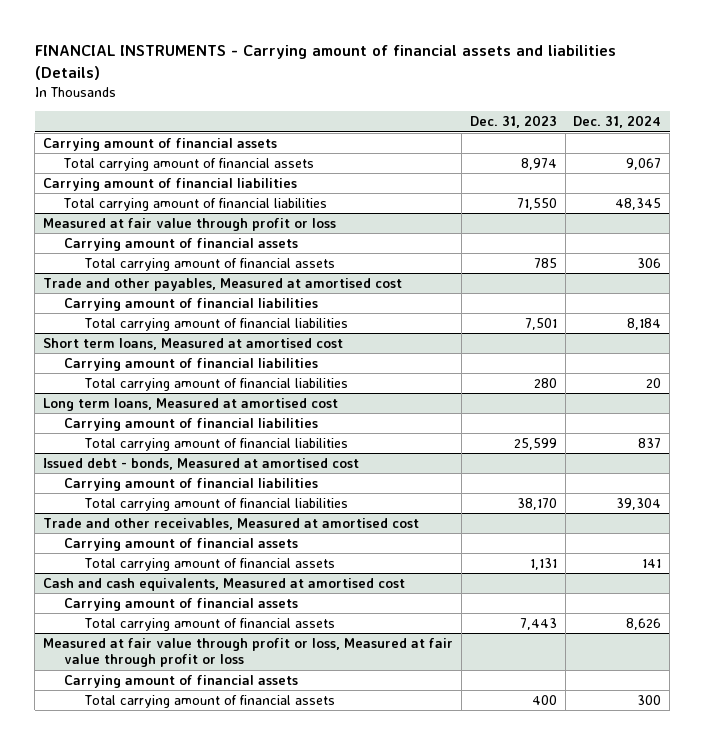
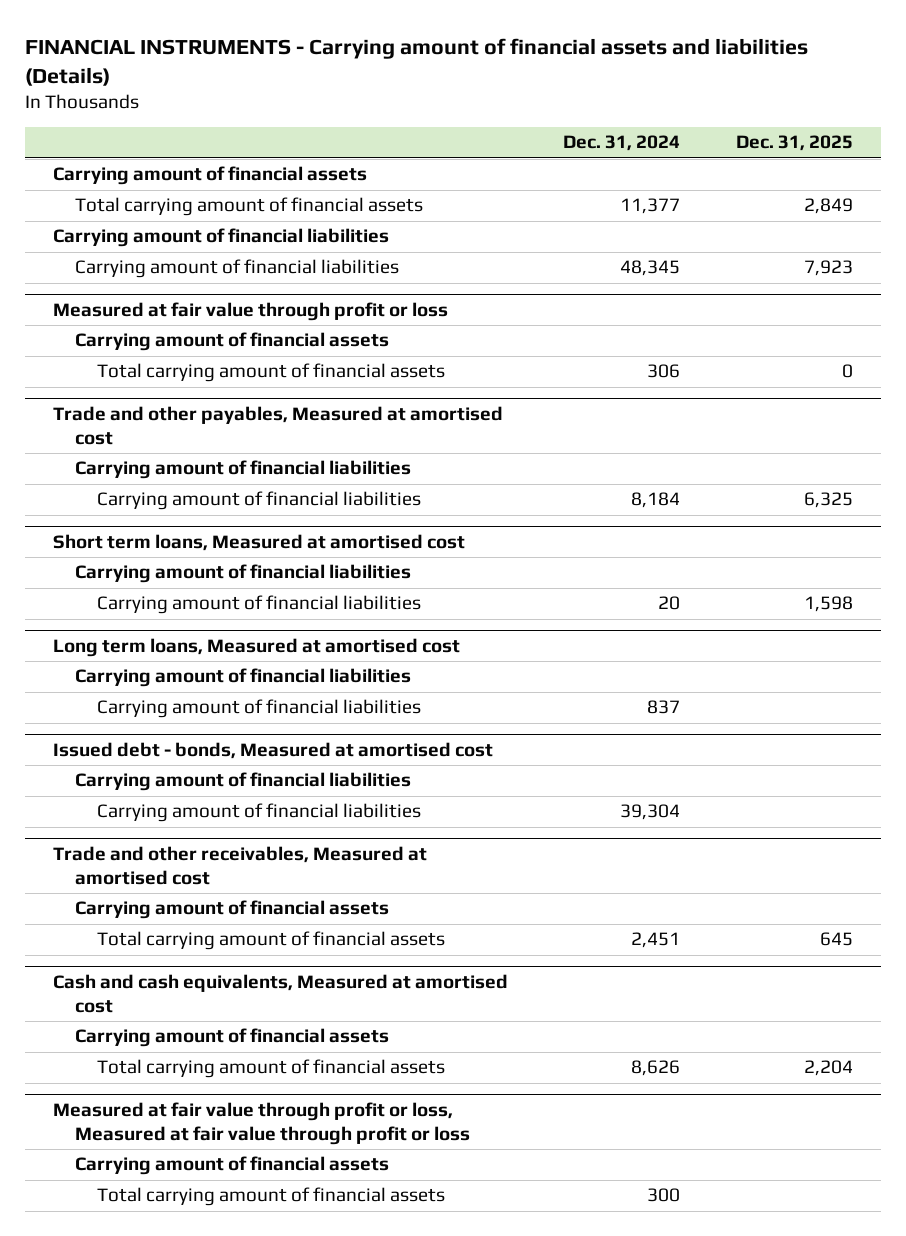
[469,115,557,129] Dec. 31, 2023 -> none
none -> [736,135,854,152] Dec. 31, 2025
[626,157,662,170] 9,067 -> [620,198,681,215] 11,377
[63,197,328,211] Total carrying amount of financial liabilities -> [74,259,399,279] Carrying amount of financial liabilities
[84,317,349,331] Total carrying amount of financial liabilities -> [96,491,421,511] Carrying amount of financial liabilities
[84,377,349,391] Total carrying amount of financial liabilities -> [96,595,421,615] Carrying amount of financial liabilities
[84,437,349,451] Total carrying amount of financial liabilities -> [96,699,421,719] Carrying amount of financial liabilities
[84,497,349,511] Total carrying amount of financial liabilities -> [96,803,421,823] Carrying amount of financial liabilities
[642,558,662,568] 141 -> [631,932,681,949] 2,451

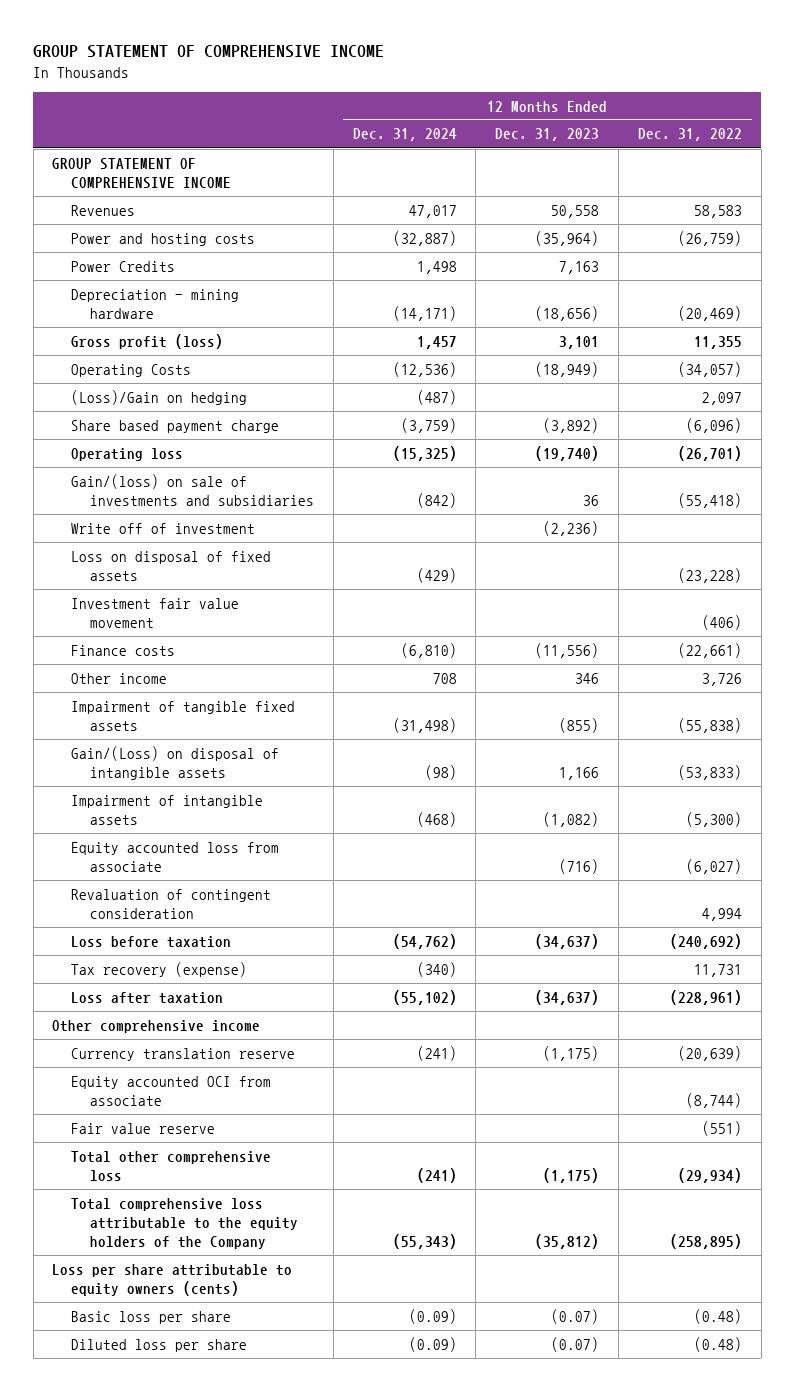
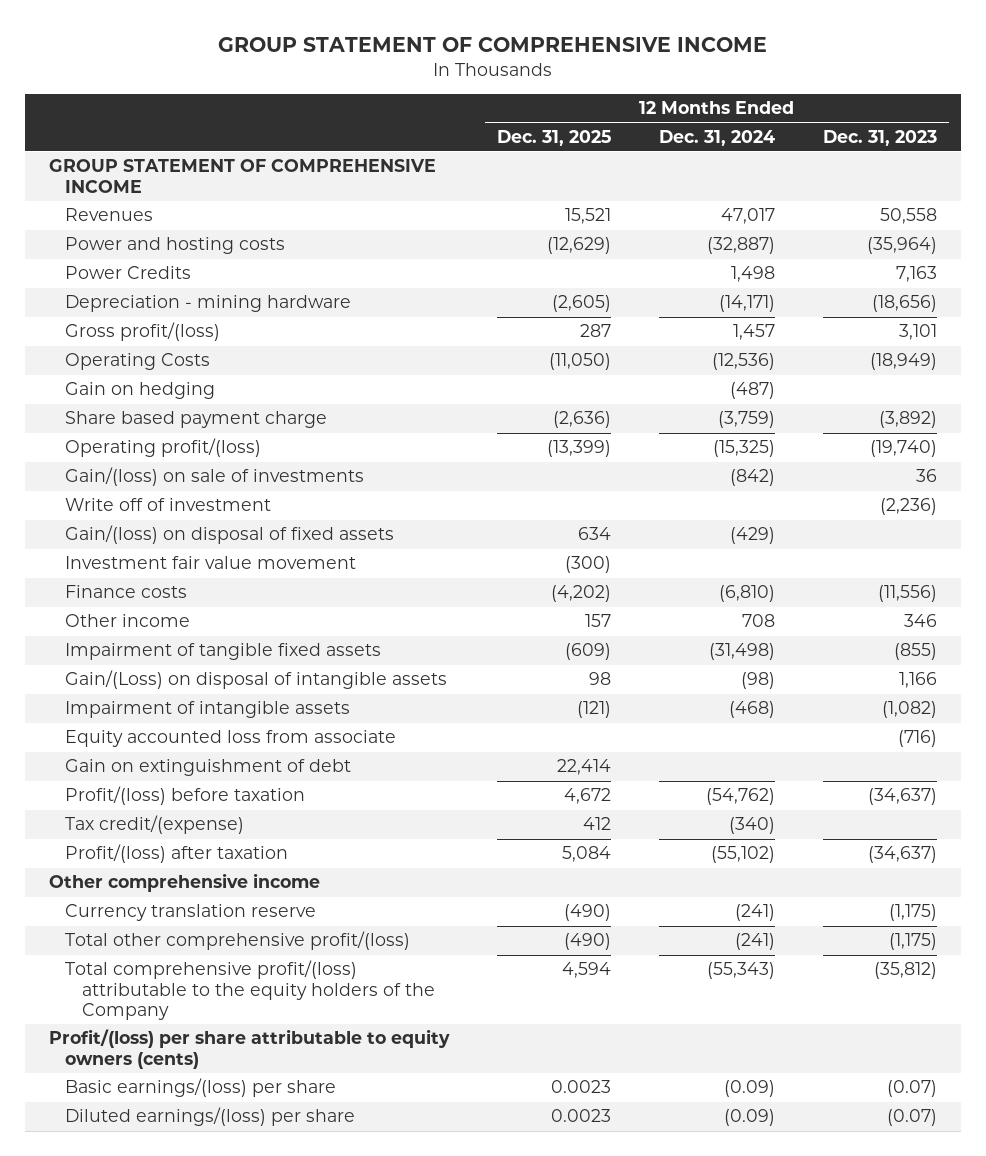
[637,128,742,142] Dec. 31, 2022 -> none
none -> [496,129,611,146] Dec. 31, 2025
[71,333,224,349] Gross profit (loss) -> [65,322,221,342] Gross profit/(loss)
[71,389,248,405] (Loss)/Gain on hedging -> [65,382,216,400] Gain on hedging
[71,447,184,461] Operating loss -> [65,438,262,458] Operating profit/(loss)
[71,473,315,506] Gain/(loss) on sale of investments and subsidiaries -> [65,467,365,487] Gain/(loss) on sale of investments
[71,550,272,581] Loss on disposal of fixed assets -> [65,525,395,545] Gain/(loss) on disposal of fixed assets
[71,888,272,919] Revaluation of contingent consideration -> none
none -> [65,759,352,777] Gain on extinguishment of debt
[71,935,232,948] Loss before taxation -> [65,786,306,806] Profit/(loss) before taxation
[71,961,248,977] Tax recovery (expense) -> [65,815,245,835] Tax credit/(expense)
[71,991,224,1004] Loss after taxation -> [65,844,289,864] Profit/(loss) after taxation
[71,1075,272,1106] Equity accounted OCI from associate -> none
[71,1122,216,1134] Fair value reserve -> none
[71,1150,272,1181] Total other comprehensive loss -> [65,931,411,951] Total other comprehensive profit/(loss)
[71,1197,299,1249] Total comprehensive loss attributable to the equity holders of the Company -> [65,960,435,1021] Total comprehensive profit/(loss) attributable to the equity holders of the Company
[52,1263,293,1296] Loss per share attributable to equity owners (cents) -> [48,1029,450,1069] Profit/(loss) per share attributable to equity owners (cents)
[71,1310,232,1324] Basic loss per share -> [65,1078,337,1098] Basic earnings/(loss) per share
[71,1338,248,1352] Diluted loss per share -> [65,1107,356,1127] Diluted earnings/(loss) per share

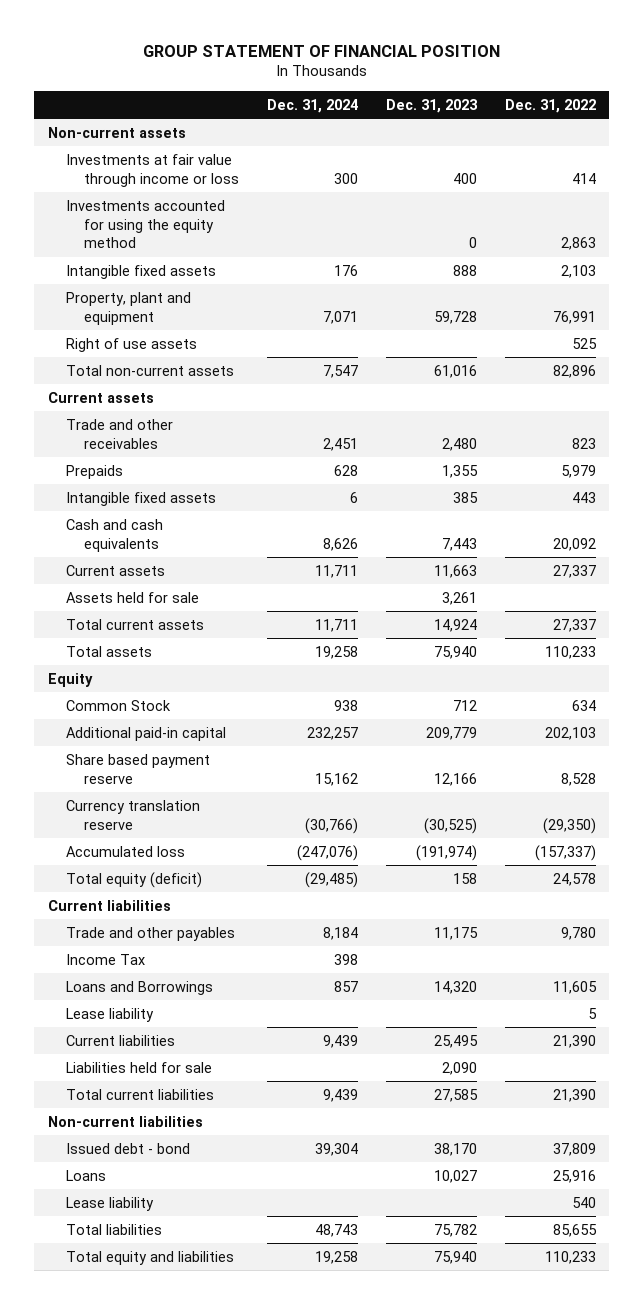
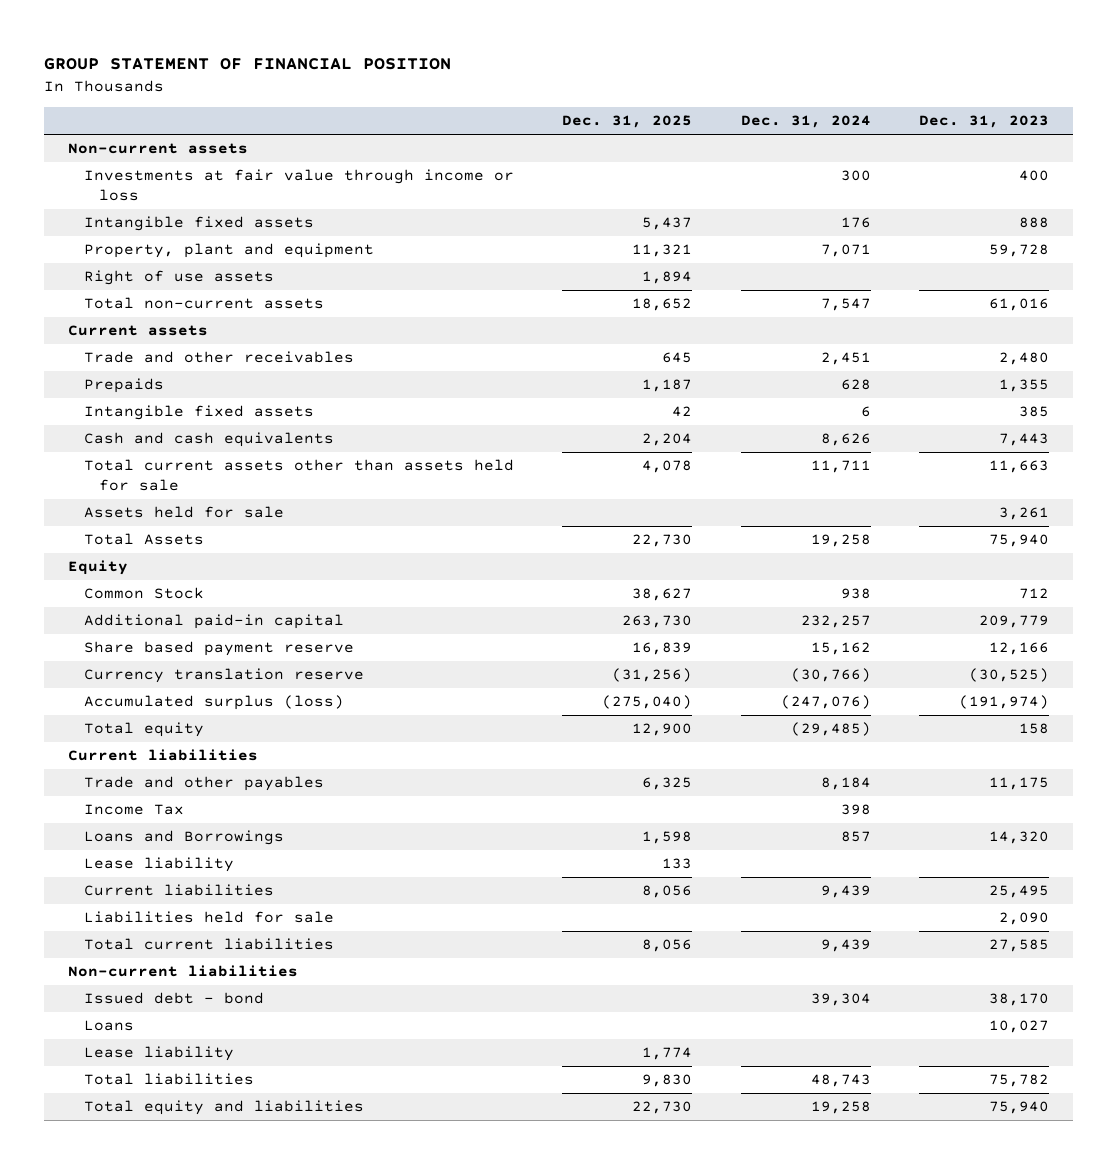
[504,98,596,113] Dec. 31, 2022 -> none
none -> [562,115,693,129] Dec. 31, 2025
[66,199,226,249] Investments accounted for using the equity method -> none
[66,564,166,576] Current assets -> [83,459,514,492] Total current assets other than assets held for sale
[66,618,205,630] Total current assets -> none
[66,645,153,657] Total assets -> [83,533,204,546] Total Assets
[66,845,186,857] Accumulated loss -> [83,695,344,711] Accumulated surplus (loss)
[66,871,203,888] Total equity (deficit) -> [83,722,204,738] Total equity

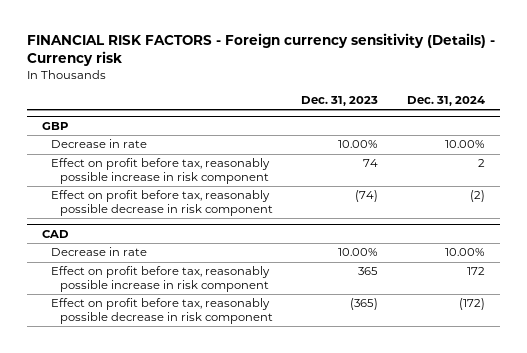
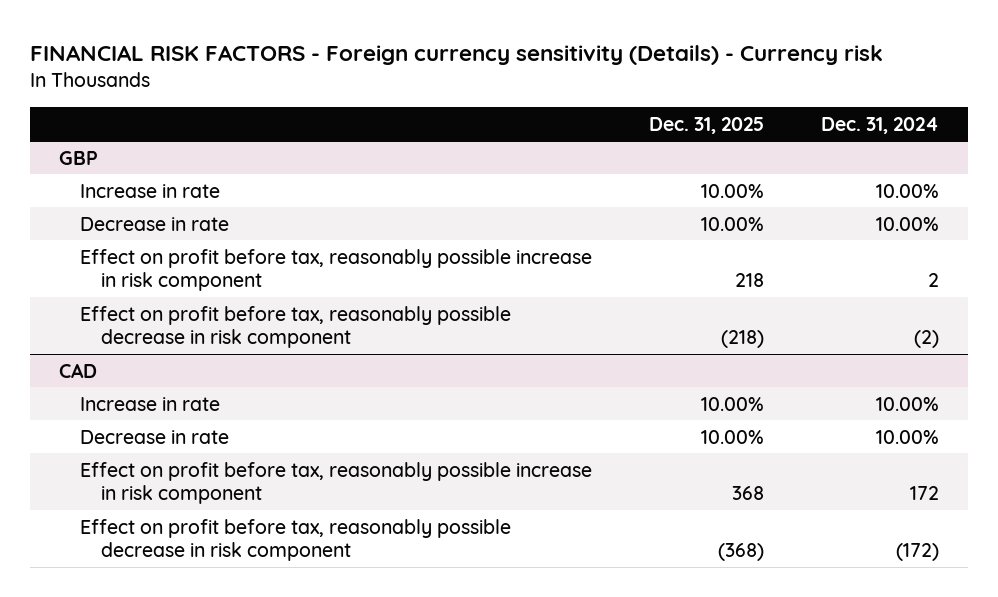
[301,95,379,106] Dec. 31, 2023 -> none
none -> [648,116,764,134] Dec. 31, 2025
none -> [79,183,220,198] Increase in rate
none -> [79,396,220,411] Increase in rate

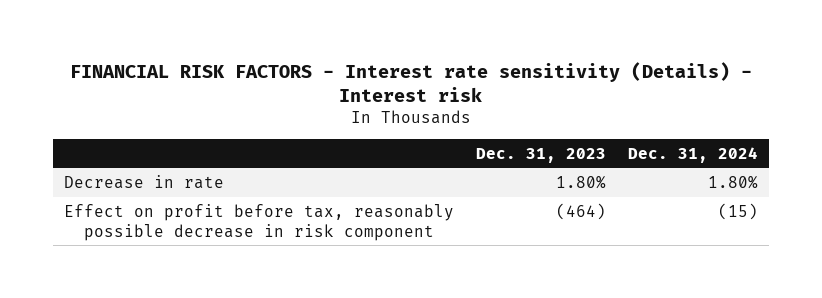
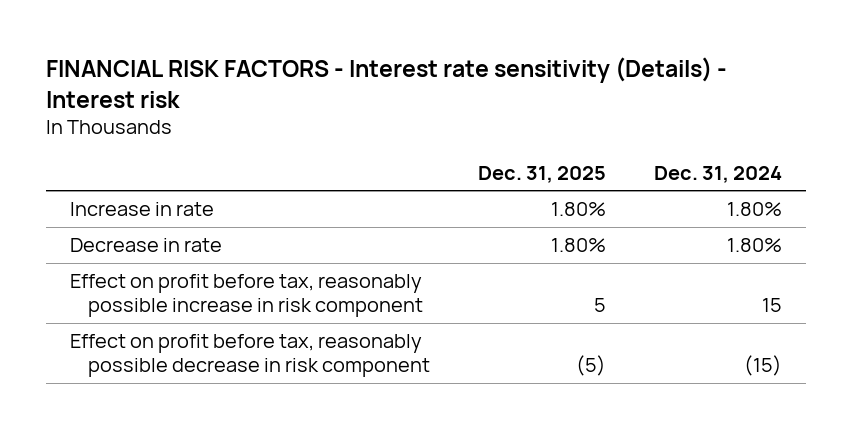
[475,147,606,163] Dec. 31, 2023 -> none
none -> [477,165,606,183] Dec. 31, 2025
none -> [69,202,214,217] Increase in rate
none -> [69,274,423,317] Effect on profit before tax, reasonably possible increase in risk component

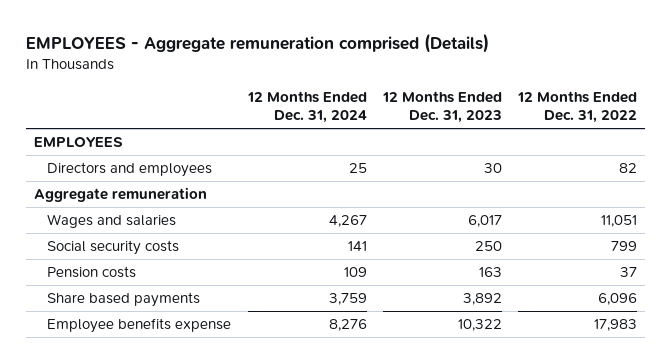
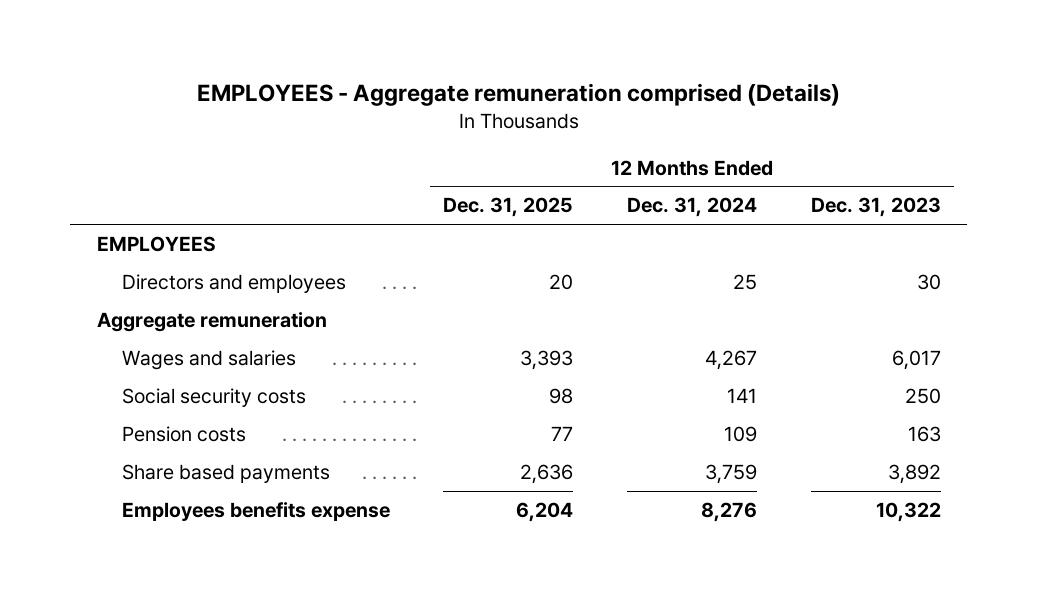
[516,91,637,124] 12 Months Ended Dec. 31, 2022 -> none
none -> [443,197,574,218] Dec. 31, 2025
[47,318,232,334] Employee benefits expense -> [121,502,390,522] Employees benefits expense

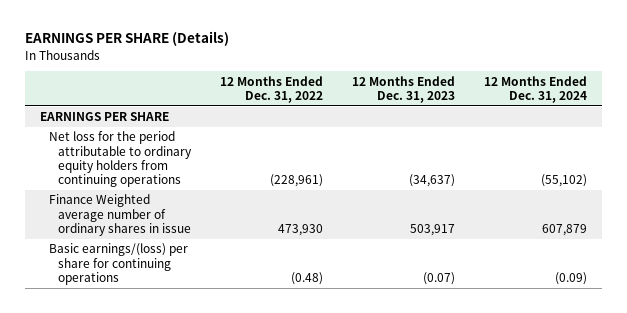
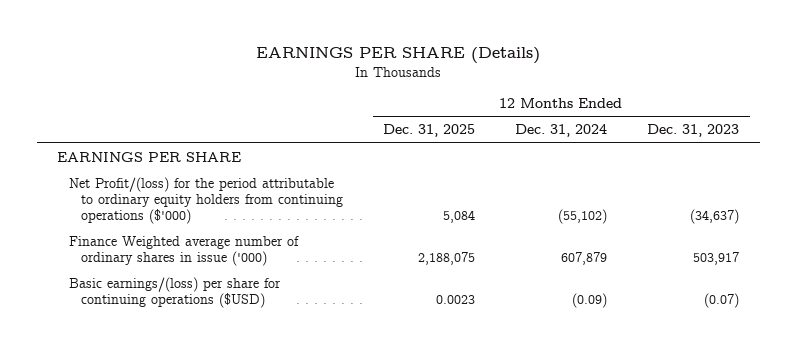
[219,75,323,104] 12 Months Ended Dec. 31, 2022 -> none
none -> [382,124,475,138] Dec. 31, 2025
[48,131,192,187] Net loss for the period attributable to ordinary equity holders from continuing operations -> [68,176,343,224] Net Profit/(loss) for the period attributable to ordinary equity holders from continuing operations ($'000)
[48,194,191,236] Finance Weighted average number of ordinary shares in issue -> [68,235,299,266] Finance Weighted average number of ordinary shares in issue ('000)
[48,243,188,285] Basic earnings/(loss) per share for continuing operations -> [68,276,281,308] Basic earnings/(loss) per share for continuing operations ($USD)

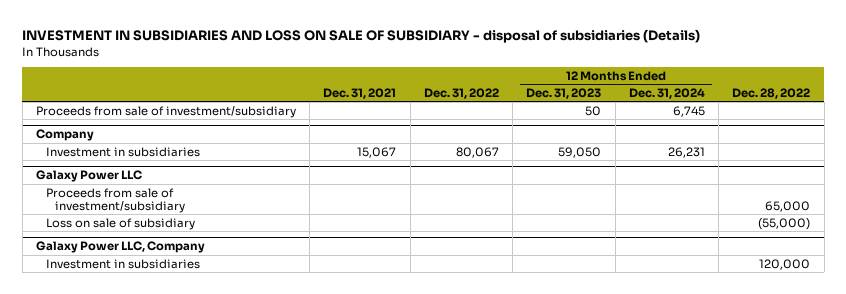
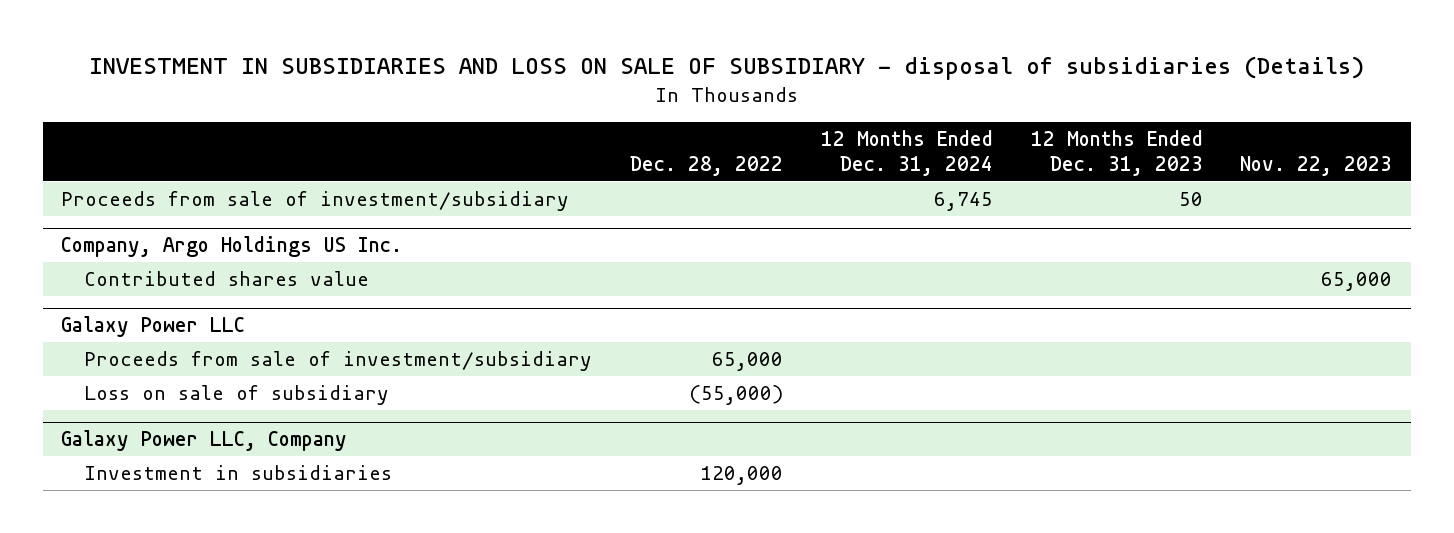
[323,87,397,99] Dec. 31, 2021 -> none
[423,87,499,99] Dec. 31, 2022 -> none
none -> [1240,155,1393,176] Nov. 22, 2023
[35,129,94,142] Company -> none
[45,146,200,157] Investment in subsidiaries -> none
none -> [61,236,403,258] Company, Argo Holdings US Inc.
none -> [84,270,370,286] Contributed shares value

